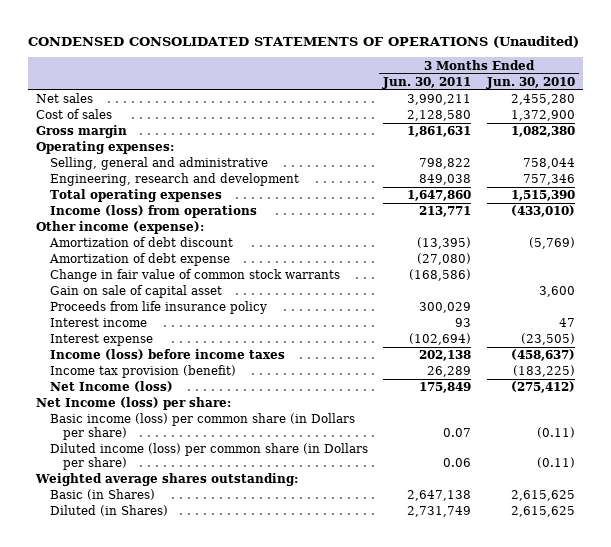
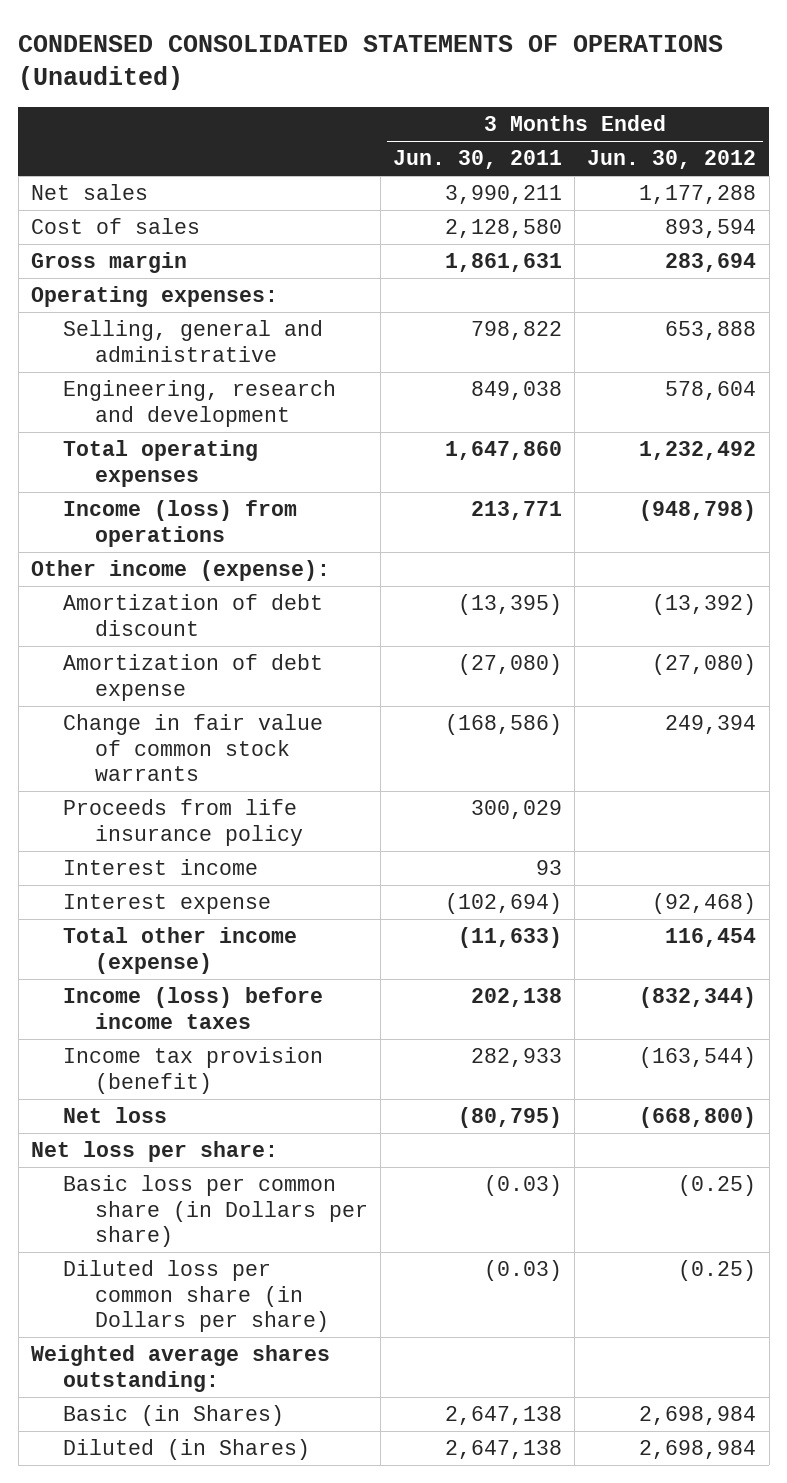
[485,76,575,89] Jun. 30, 2010 -> none
none -> [587,150,757,170] Jun. 30, 2012
[49,285,222,299] Gain on sale of capital asset -> none
none -> [62,927,297,974] Total other income (expense)
[427,366,472,378] 26,289 -> [470,1048,562,1068] 282,933
[49,381,173,393] Net Income (loss) -> [62,1107,167,1124] Net loss
[419,382,472,394] 175,849 -> [457,1107,562,1129] (80,795)
[36,397,232,411] Net Income (loss) per share: -> [30,1141,278,1163] Net loss per share:
[49,413,355,440] Basic income (loss) per common share (in Dollars per share) -> [62,1175,368,1248] Basic loss per common share (in Dollars per share)
[443,427,472,437] 0.07 -> [483,1175,562,1197] (0.03)
[49,443,368,470] Diluted income (loss) per common share (in Dollars per share) -> [62,1260,329,1333] Diluted loss per common share (in Dollars per share)
[443,457,472,467] 0.06 -> [483,1260,562,1282] (0.03)
[407,506,472,518] 2,731,749 -> [444,1440,562,1460] 2,647,138

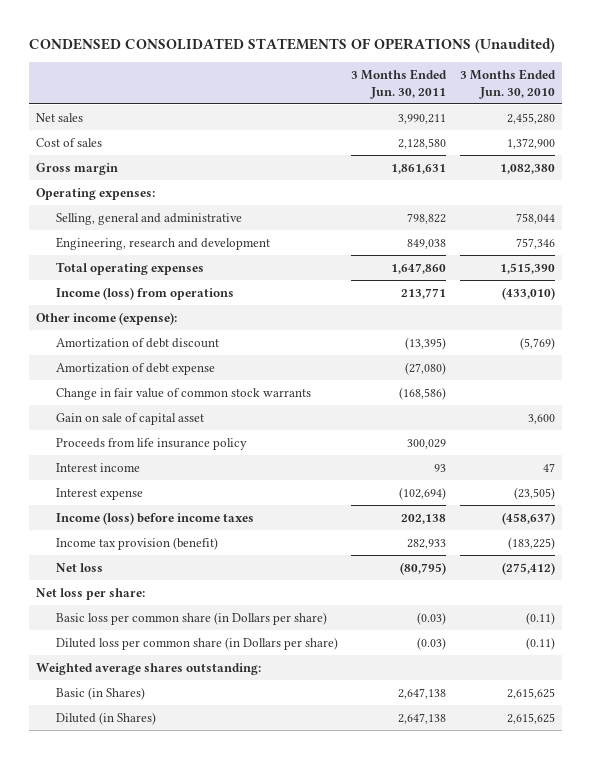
[587,150,757,170] Jun. 30, 2012 -> none
none -> [460,69,557,99] 3 Months Ended Jun. 30, 2010
none -> [55,412,204,425] Gain on sale of capital asset
[62,927,297,974] Total other income (expense) -> none

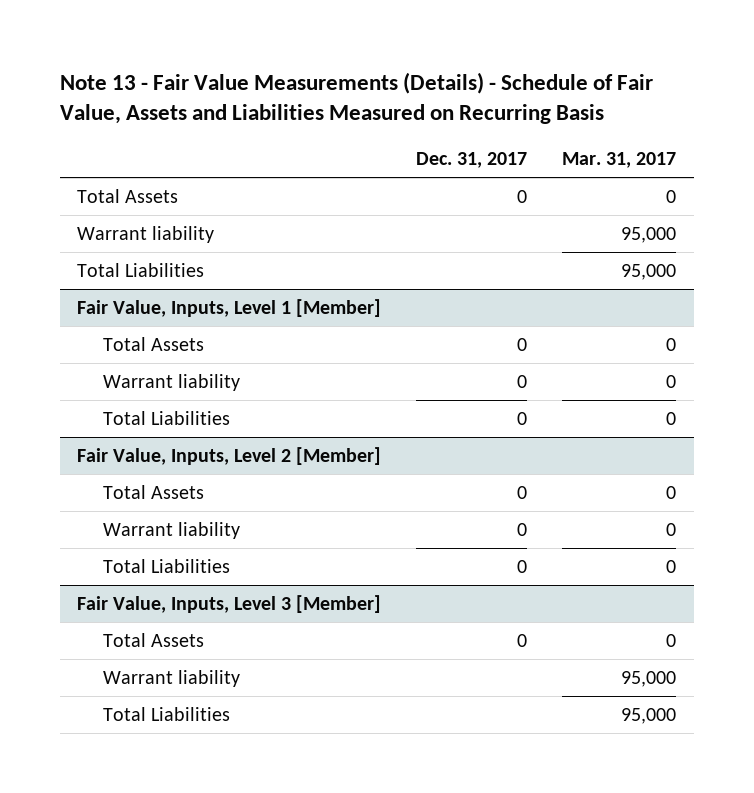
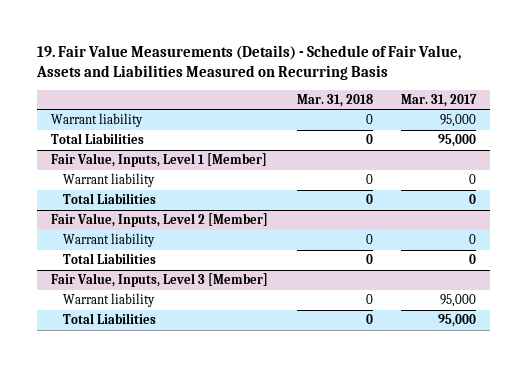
[59,72,653,125] Note 13 - Fair Value Measurements (Details) - Schedule of Fair Value, Assets and Liabilities Measured on Recurring Basis -> [35,44,461,80] 19. Fair Value Measurements (Details) - Schedule of Fair Value, Assets and Liabilities Measured on Recurring Basis
[416,151,528,168] Dec. 31, 2017 -> none
none -> [296,93,373,107] Mar. 31, 2018
[77,188,179,203] Total Assets -> none
[103,336,205,351] Total Assets -> none
[103,484,205,499] Total Assets -> none
[103,632,205,647] Total Assets -> none

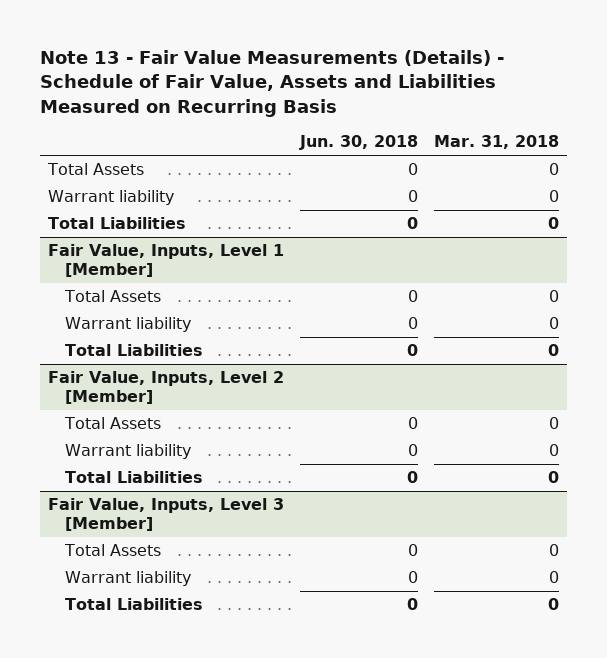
[35,44,461,80] 19. Fair Value Measurements (Details) - Schedule of Fair Value, Assets and Liabilities Measured on Recurring Basis -> [40,50,505,117] Note 13 - Fair Value Measurements (Details) - Schedule of Fair Value, Assets and Liabilities Measured on Recurring Basis
[401,93,478,107] Mar. 31, 2017 -> none
none -> [299,135,419,151] Jun. 30, 2018
none -> [47,163,145,176] Total Assets
none -> [63,290,161,303] Total Assets
none -> [63,417,161,430] Total Assets
none -> [63,544,161,557] Total Assets

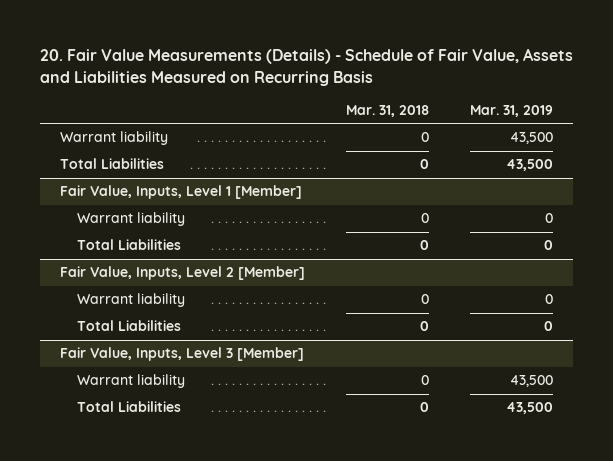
[40,50,505,117] Note 13 - Fair Value Measurements (Details) - Schedule of Fair Value, Assets and Liabilities Measured on Recurring Basis -> [39,48,573,86] 20. Fair Value Measurements (Details) - Schedule of Fair Value, Assets and Liabilities Measured on Recurring Basis
[299,135,419,151] Jun. 30, 2018 -> none
none -> [469,104,553,117] Mar. 31, 2019
[47,163,145,176] Total Assets -> none
[63,290,161,303] Total Assets -> none
[63,417,161,430] Total Assets -> none
[63,544,161,557] Total Assets -> none

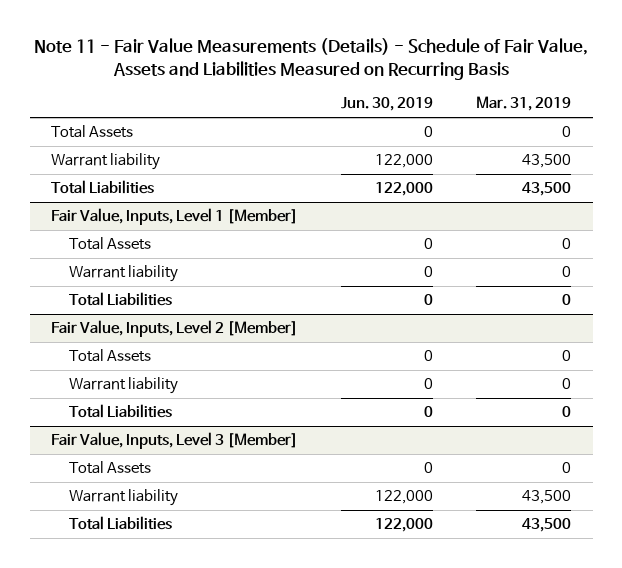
[39,48,573,86] 20. Fair Value Measurements (Details) - Schedule of Fair Value, Assets and Liabilities Measured on Recurring Basis -> [34,38,589,80] Note 11 - Fair Value Measurements (Details) - Schedule of Fair Value, Assets and Liabilities Measured on Recurring Basis
[345,104,429,117] Mar. 31, 2018 -> none
none -> [341,97,434,112] Jun. 30, 2019
none -> [51,125,134,139] Total Assets
none -> [69,237,152,251] Total Assets
none -> [69,349,152,363] Total Assets
none -> [69,461,152,475] Total Assets

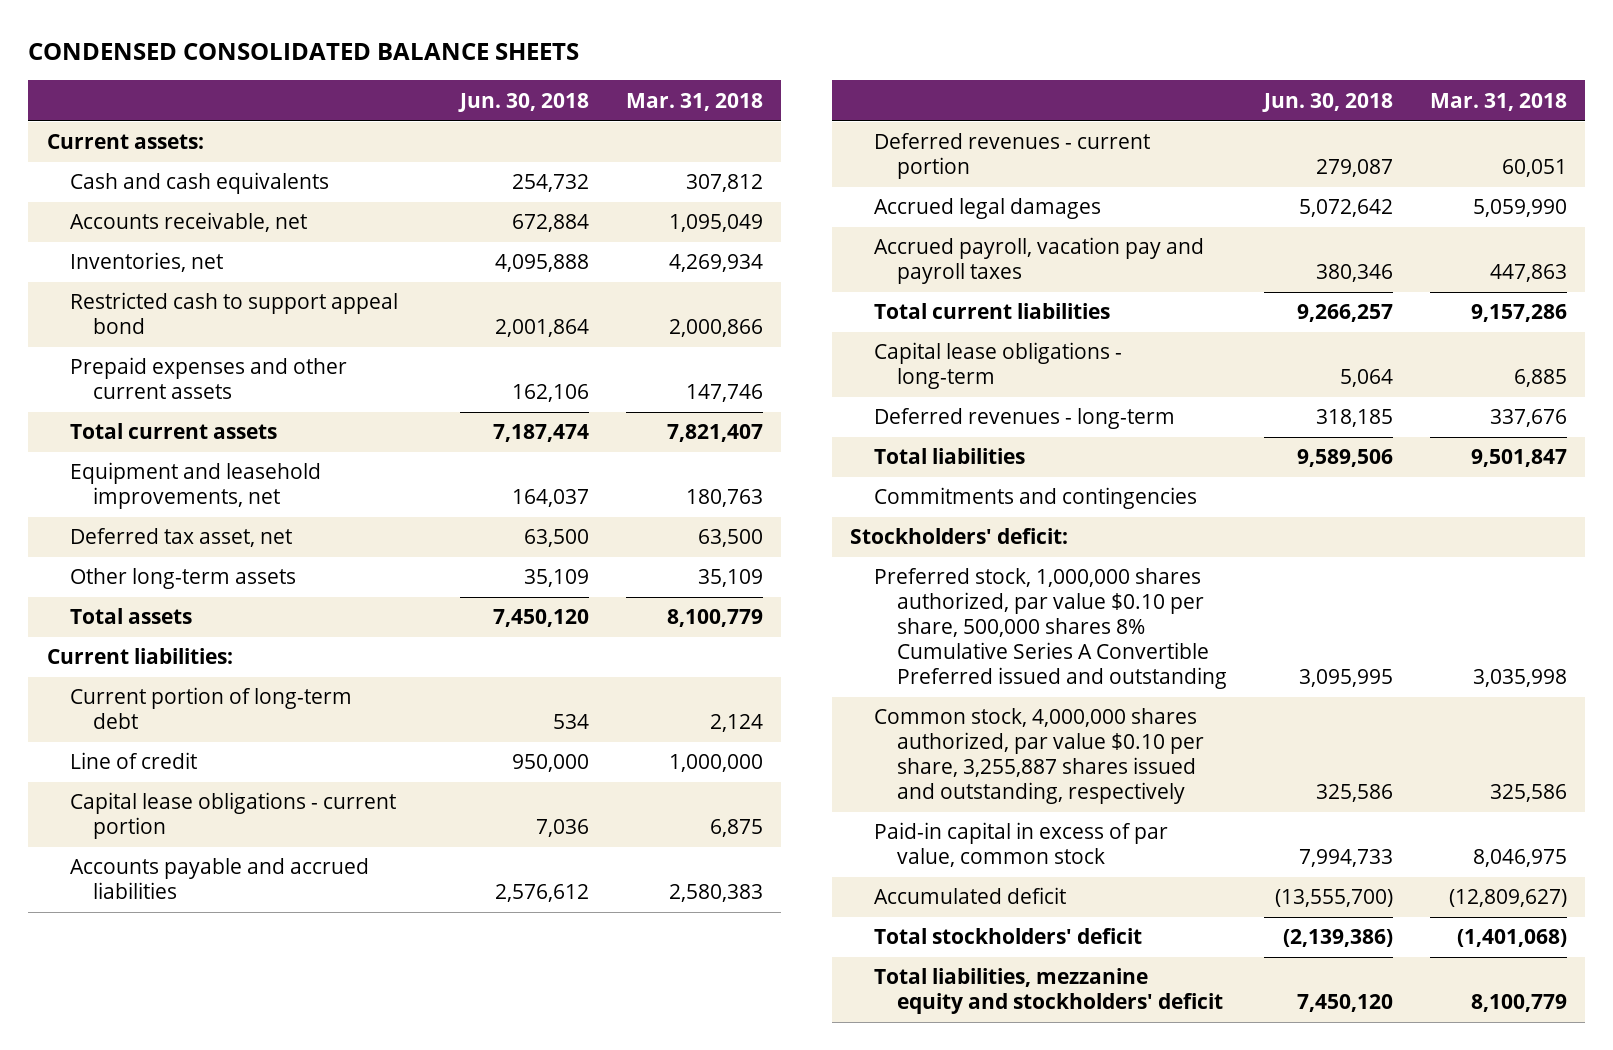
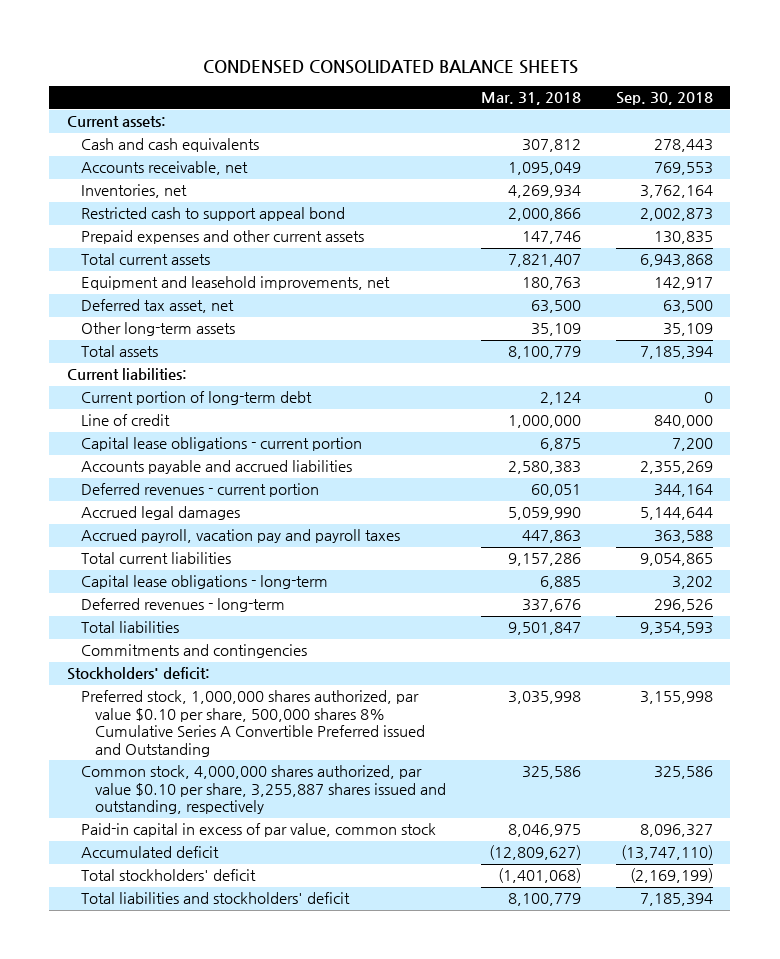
[458,92,590,112] Jun. 30, 2018 -> none
none -> [616,92,714,106] Sep. 30, 2018
[873,568,1227,689] Preferred stock, 1,000,000 shares authorized, par value $0.10 per share, 500,000 shares 8% Cumulative Series A Convertible Preferred issued and outstanding -> [81,690,426,757] Preferred stock, 1,000,000 shares authorized, par value $0.10 per share, 500,000 shares 8% Cumulative Series A Convertible Preferred issued and Outstanding
[873,968,1223,1015] Total liabilities, mezzanine equity and stockholders' deficit -> [81,892,351,905] Total liabilities and stockholders' deficit

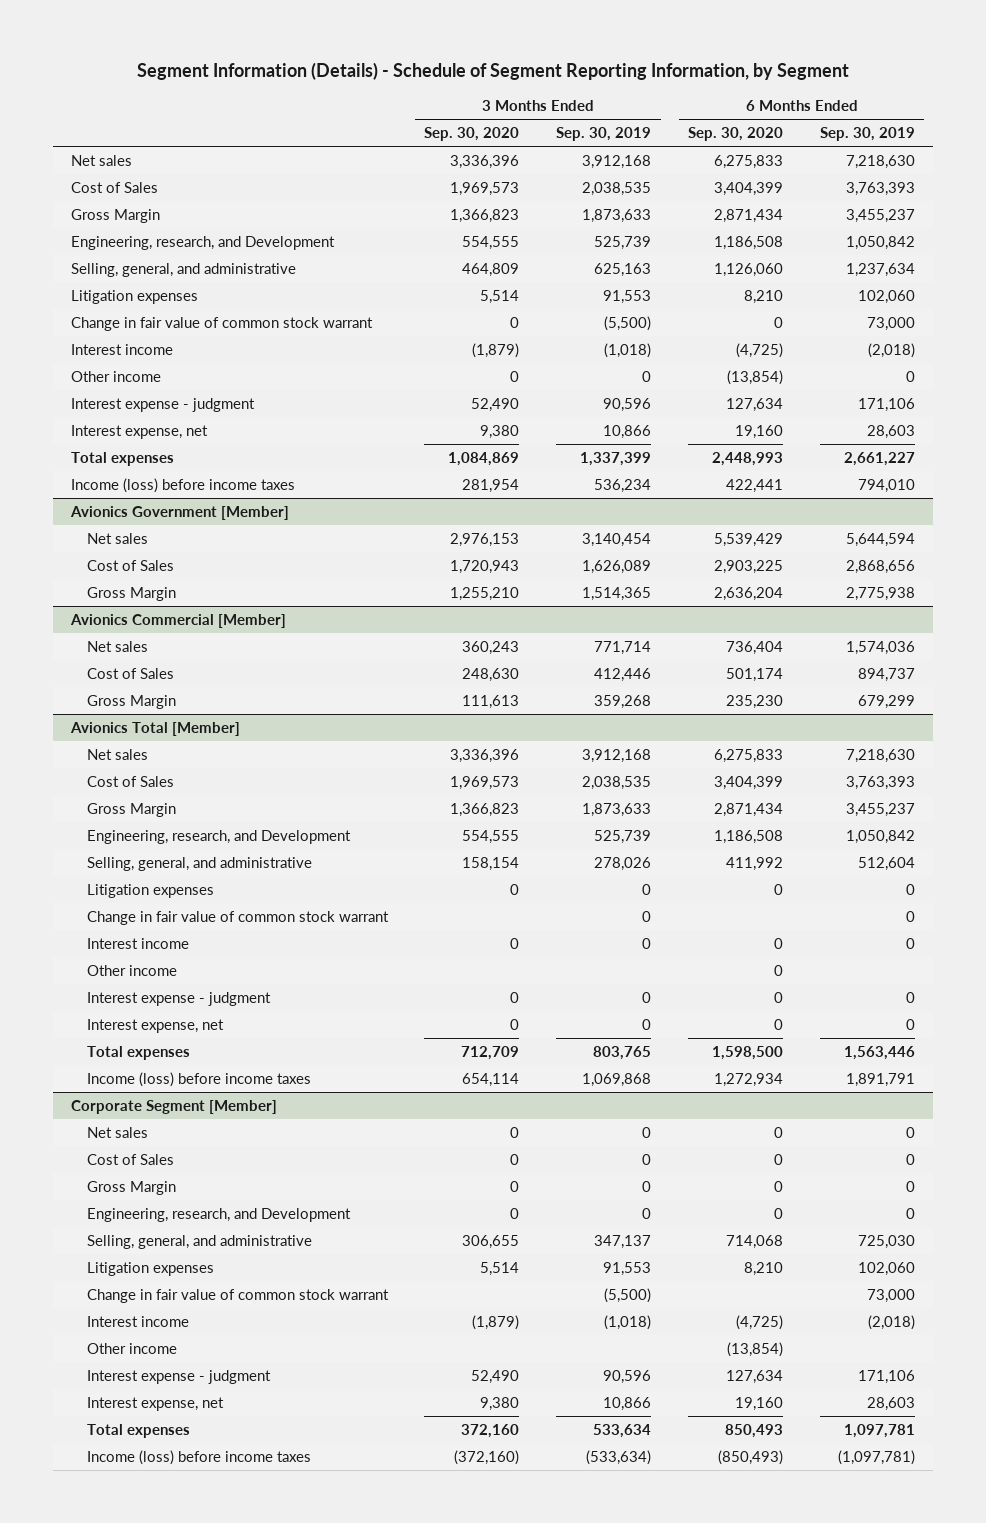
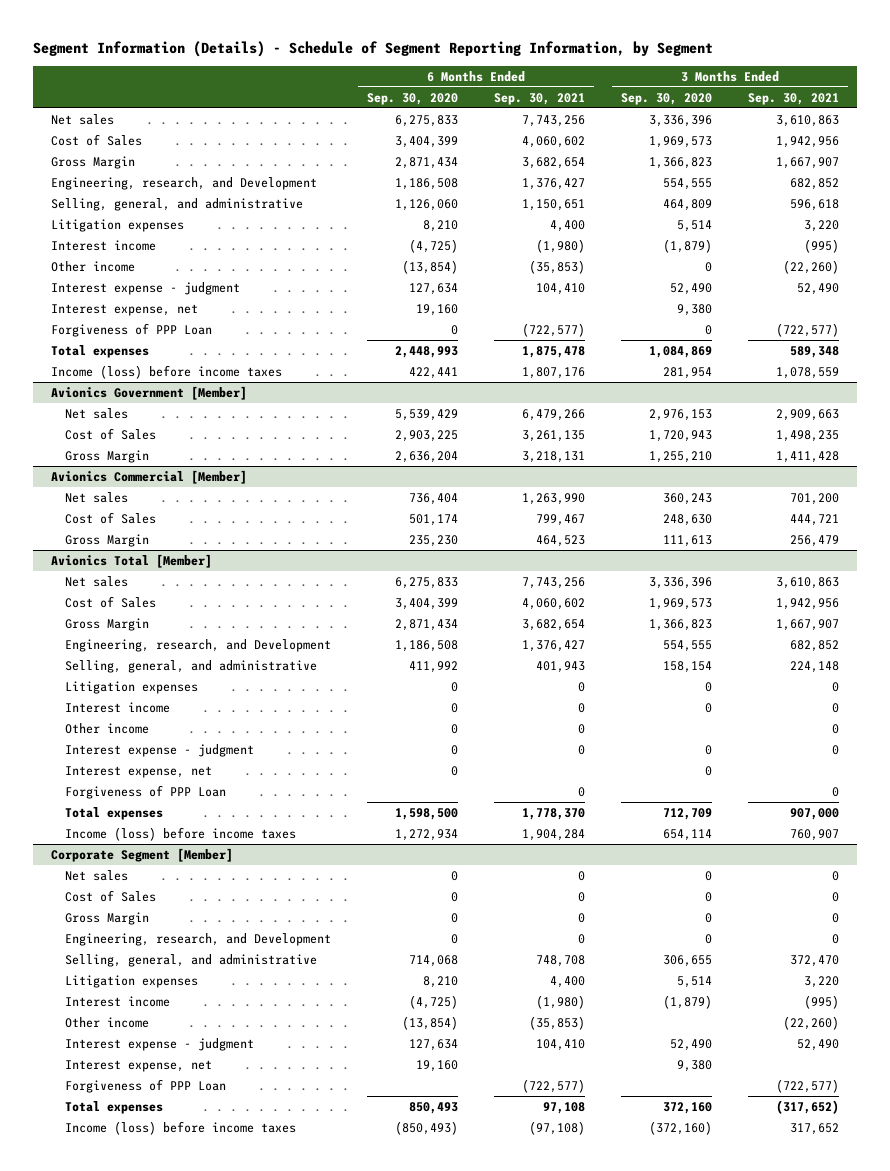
[556,127,652,142] Sep. 30, 2019 -> none
[819,127,915,142] Sep. 30, 2019 -> none
none -> [493,92,585,105] Sep. 30, 2021
none -> [747,92,839,105] Sep. 30, 2021
[71,317,374,332] Change in fair value of common stock warrant -> none
none -> [51,323,213,338] Forgiveness of PPP Loan
[86,911,389,926] Change in fair value of common stock warrant -> none
none -> [64,785,226,800] Forgiveness of PPP Loan
[86,1289,389,1304] Change in fair value of common stock warrant -> none
none -> [64,1079,226,1094] Forgiveness of PPP Loan

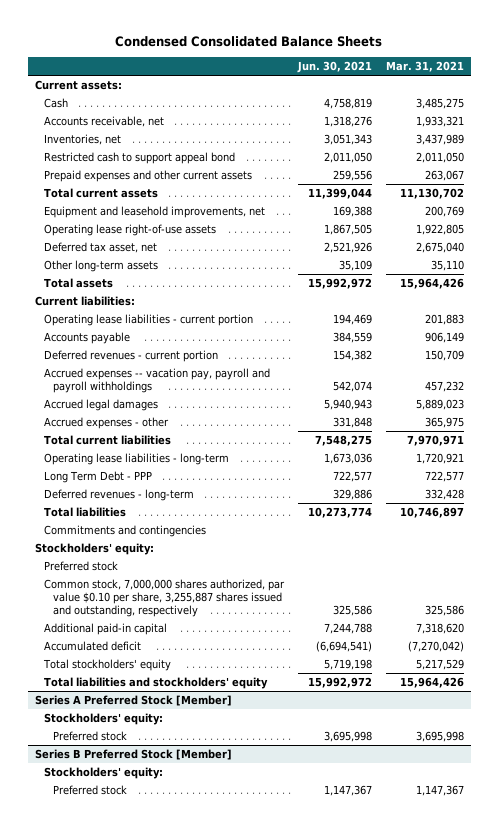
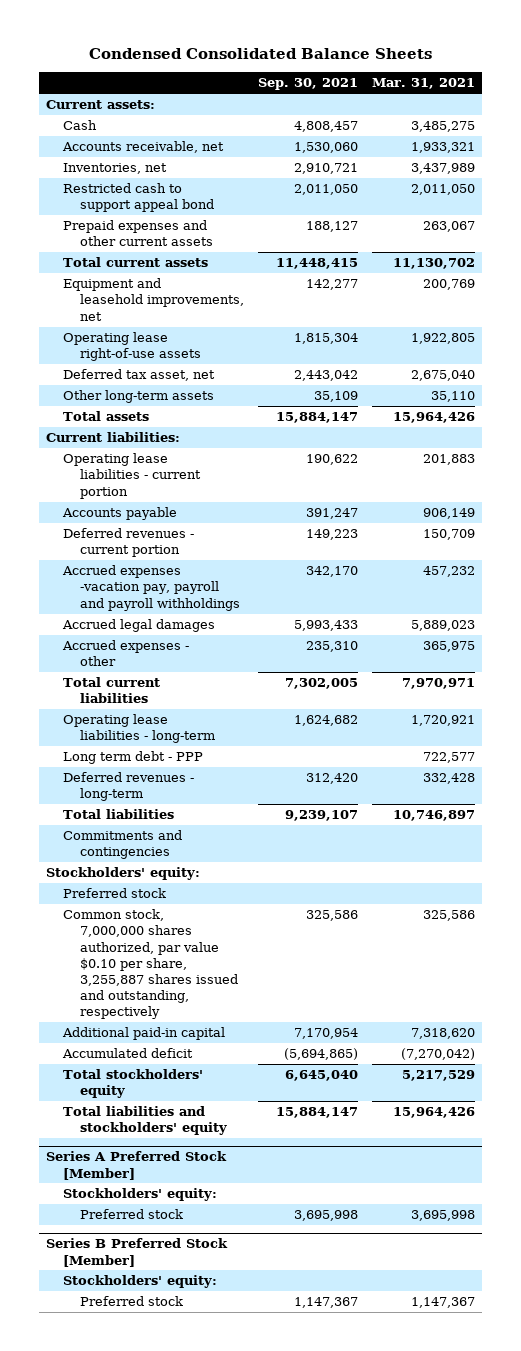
[297,61,373,74] Jun. 30, 2021 -> none
none -> [257,78,358,91] Sep. 30, 2021
[44,368,271,394] Accrued expenses -- vacation pay, payroll and payroll withholdings -> [62,565,240,611] Accrued expenses -vacation pay, payroll and payroll withholdings
[44,471,153,484] Long Term Debt - PPP -> [63,751,204,765] Long term debt - PPP

